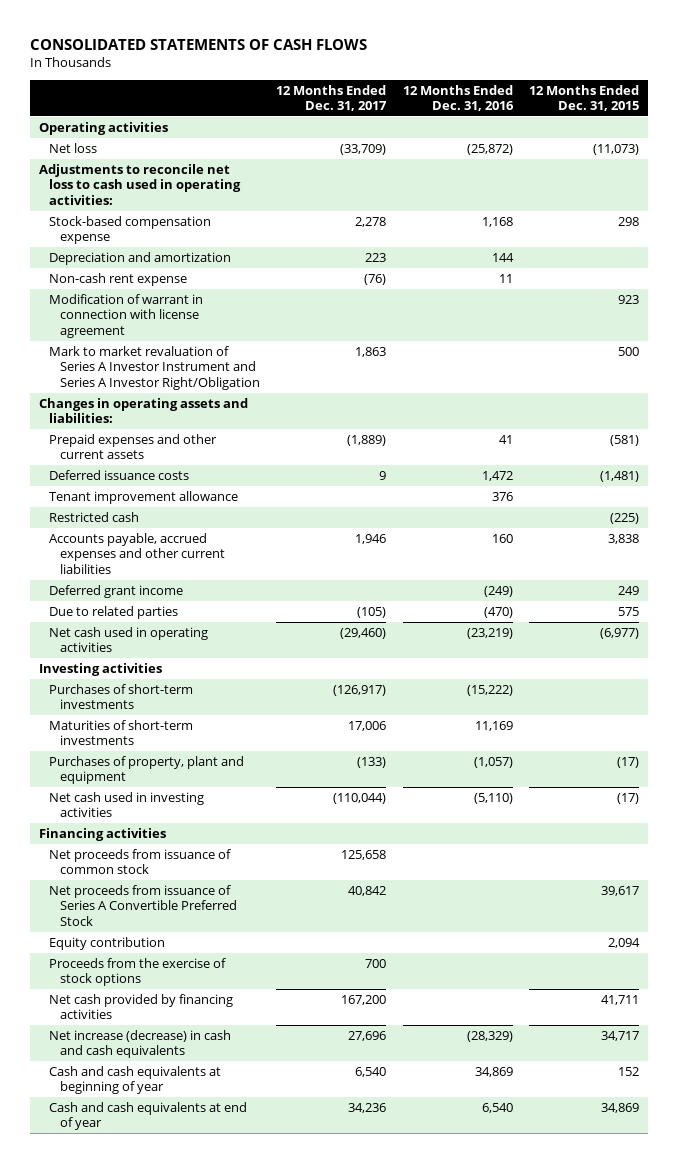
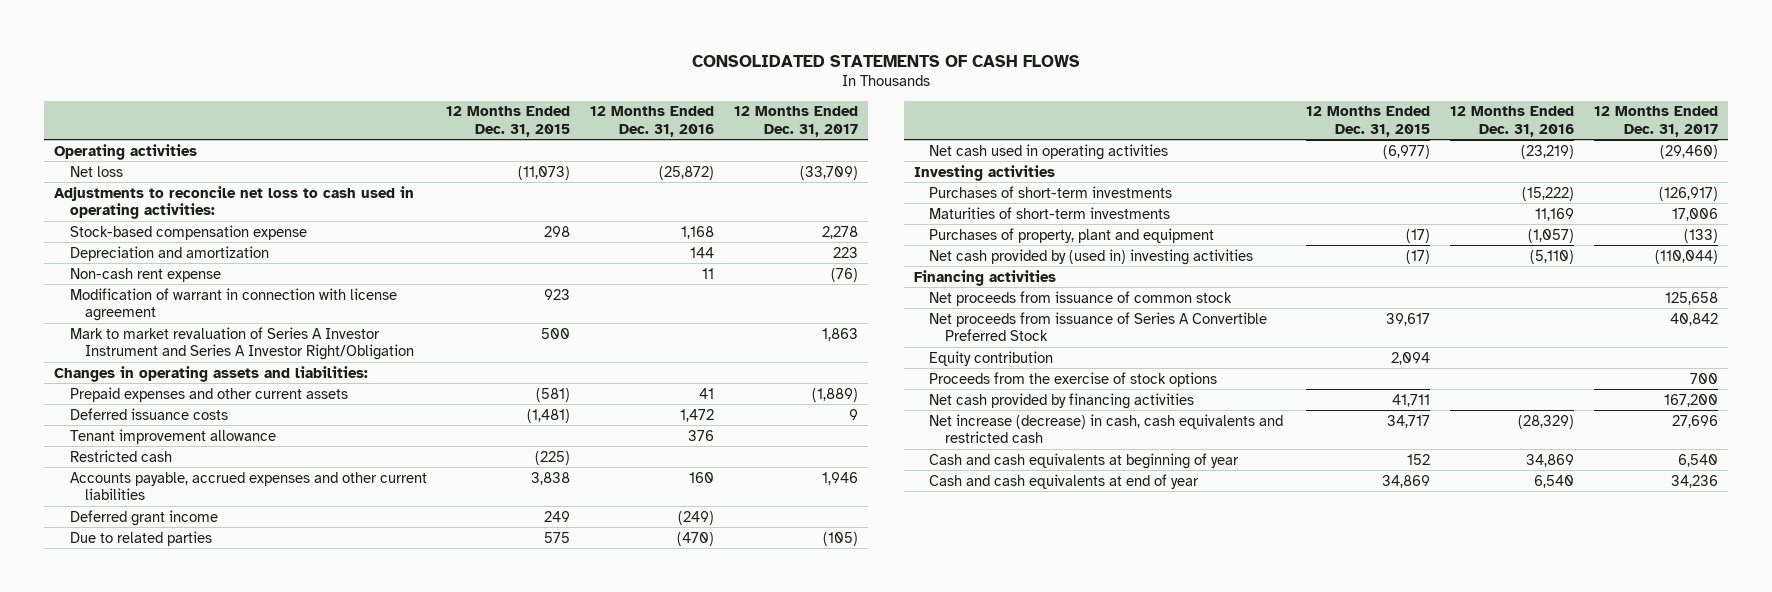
[49,791,205,818] Net cash used in investing activities -> [929,248,1254,265] Net cash provided by (used in) investing activities
[49,1029,232,1059] Net increase (decrease) in cash and cash equivalents -> [929,413,1284,443] Net increase (decrease) in cash, cash equivalents and restricted cash

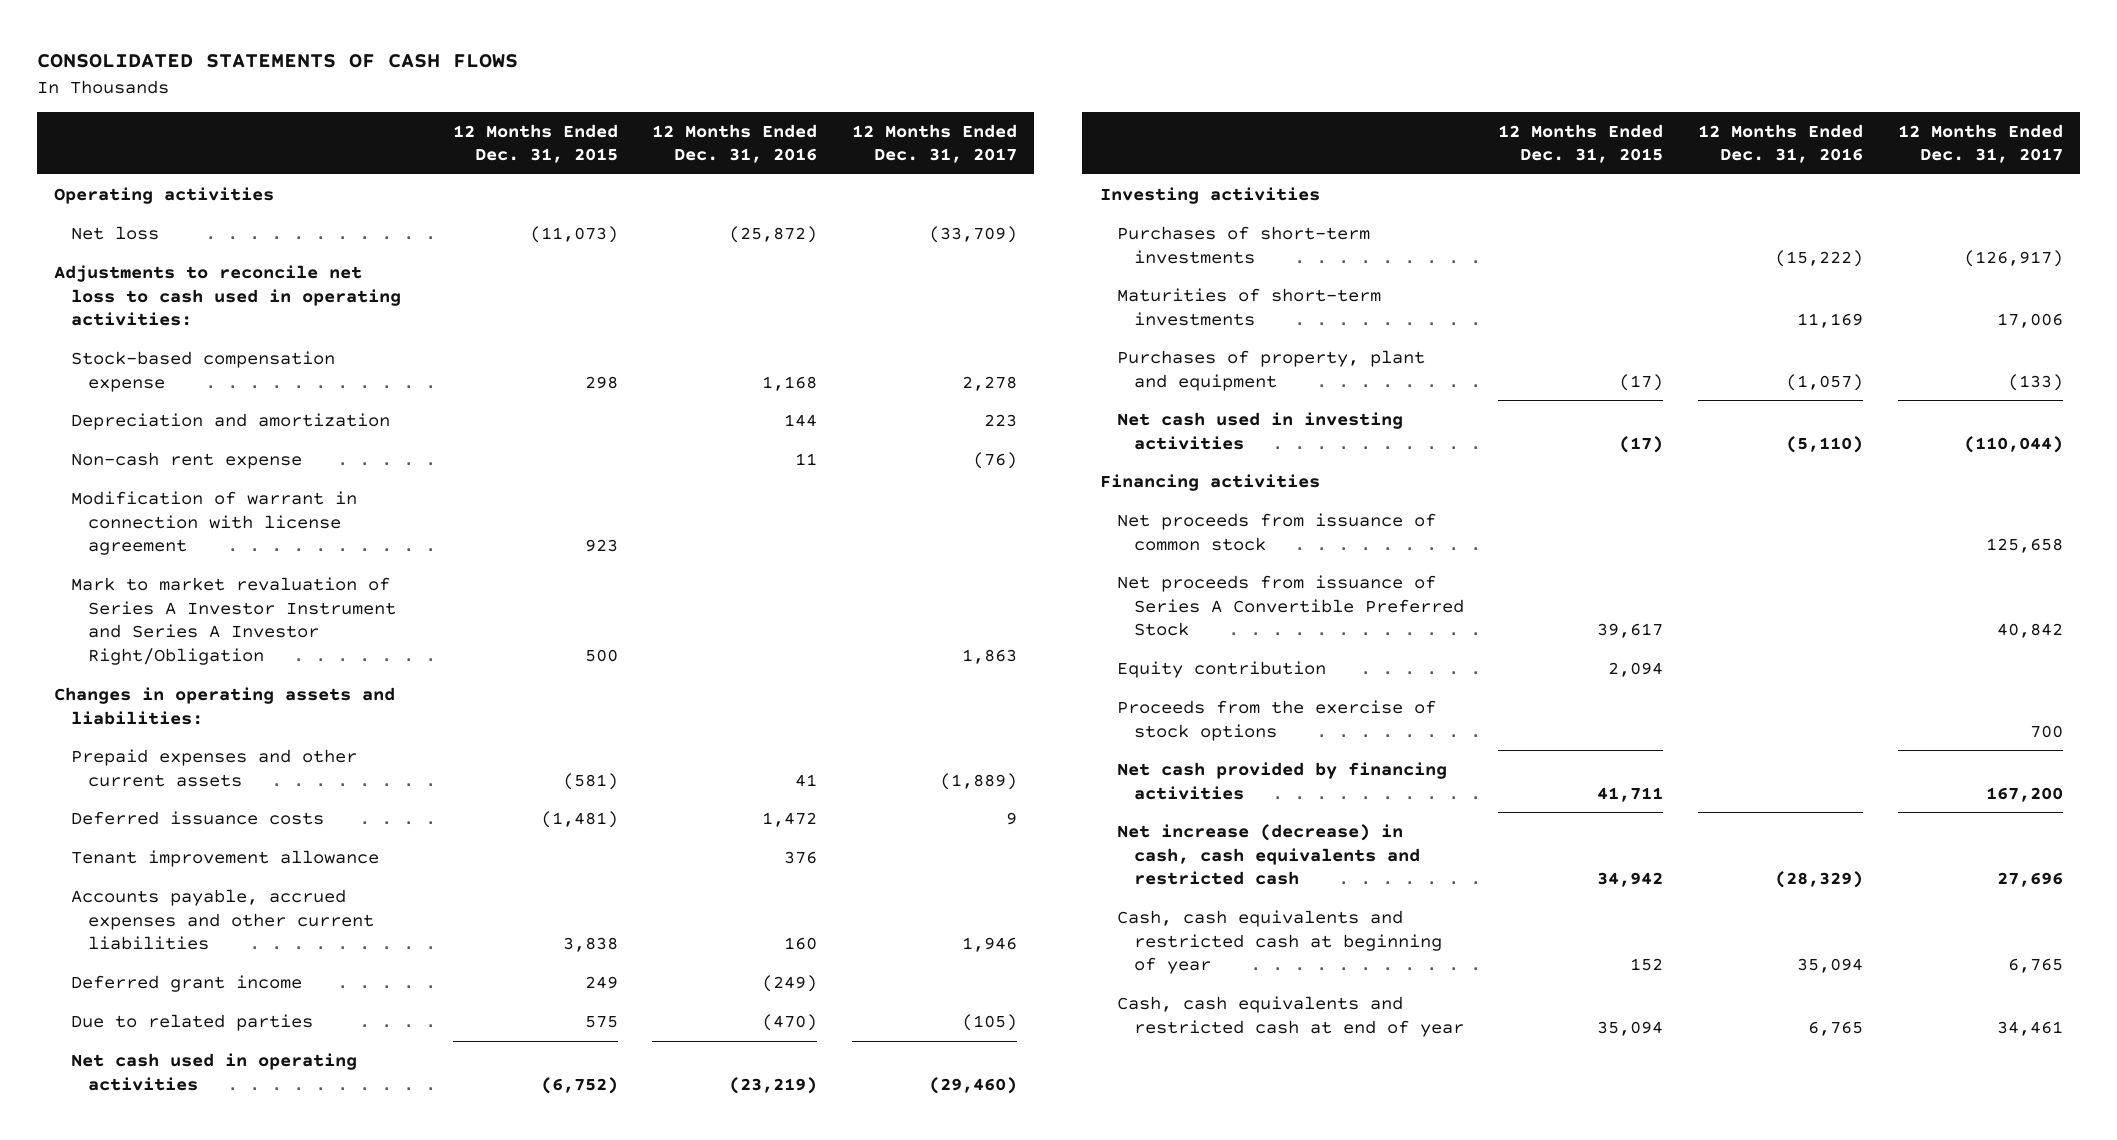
[69,449,172,462] Restricted cash -> none
[1383,144,1431,159] (6,977) -> [540,1076,618,1094] (6,752)
[929,248,1254,265] Net cash provided by (used in) investing activities -> [1116,411,1403,450] Net cash used in investing activities
[1387,414,1431,428] 34,717 -> [1597,872,1664,888] 34,942
[929,452,1240,469] Cash and cash equivalents at beginning of year -> [1116,909,1442,975] Cash, cash equivalents and restricted cash at beginning of year
[1526,453,1575,467] 34,869 -> [1797,958,1864,974] 35,094
[1677,453,1718,467] 6,540 -> [2007,958,2063,974] 6,765
[929,473,1200,489] Cash and cash equivalents at end of year -> [1116,995,1464,1037] Cash, cash equivalents and restricted cash at end of year
[1382,474,1431,488] 34,869 -> [1597,1020,1664,1036] 35,094
[1534,474,1575,488] 6,540 -> [1808,1020,1864,1036] 6,765
[1670,474,1718,488] 34,236 -> [1996,1020,2063,1036] 34,461

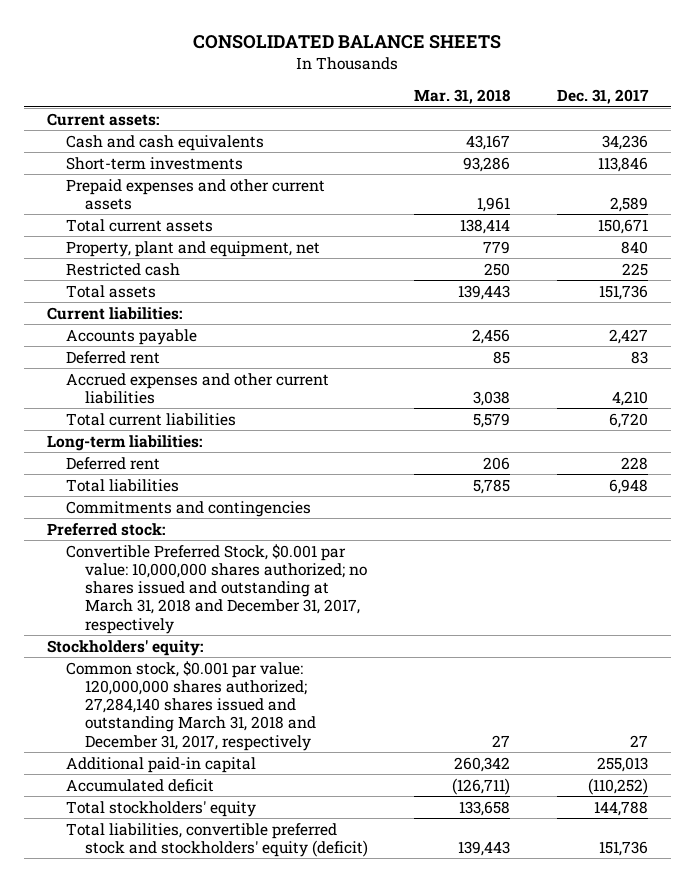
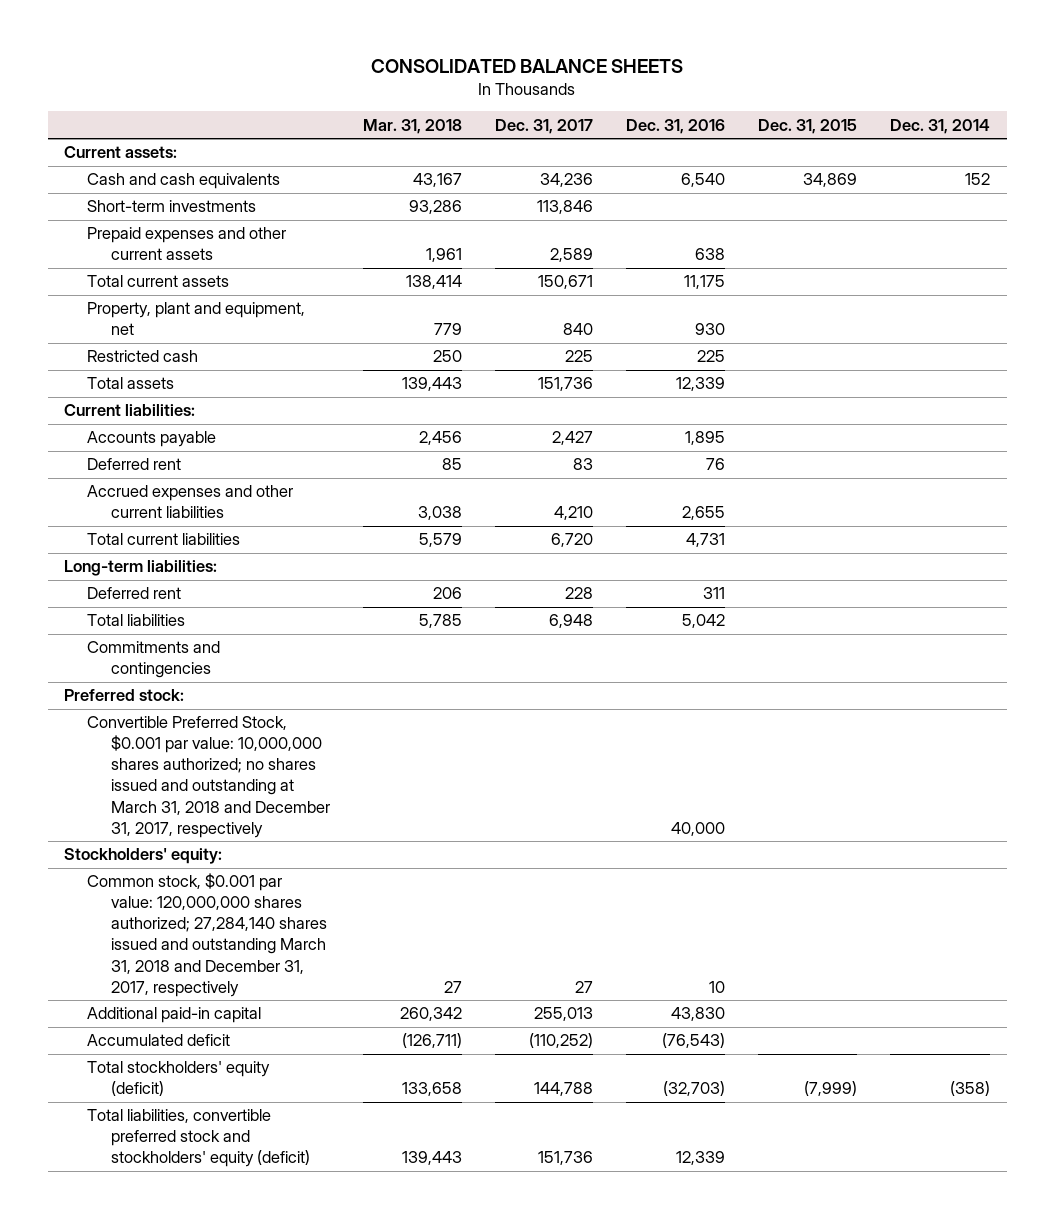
none -> [625,118,725,134] Dec. 31, 2016
none -> [758,118,858,134] Dec. 31, 2015
none -> [890,118,991,134] Dec. 31, 2014
[65,800,256,817] Total stockholders' equity -> [87,1061,271,1097] Total stockholders' equity (deficit)

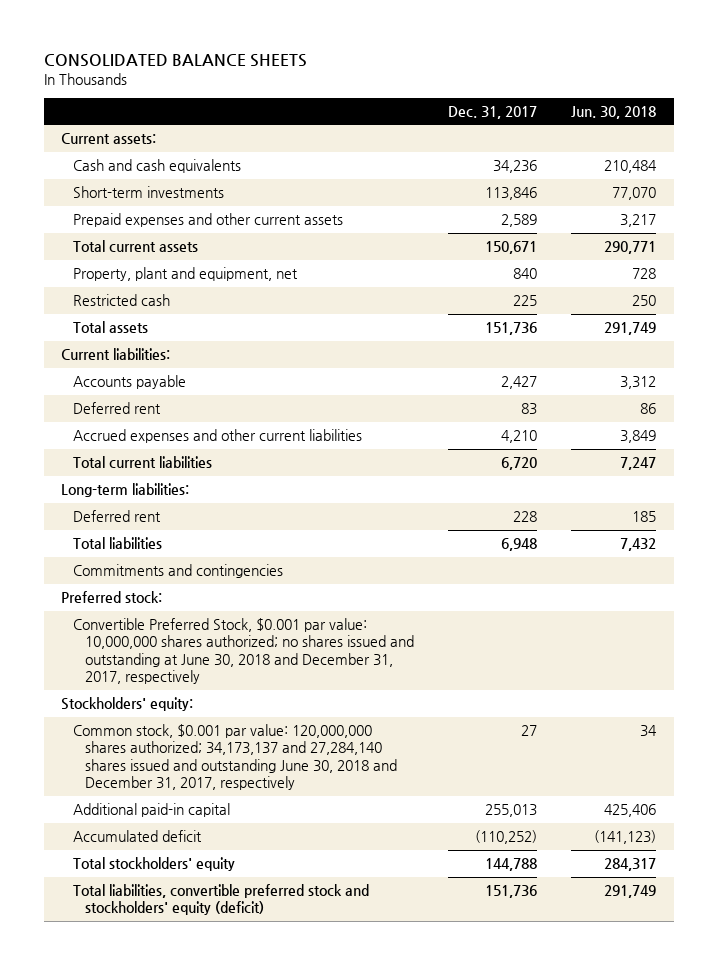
[362,118,462,134] Mar. 31, 2018 -> none
[625,118,725,134] Dec. 31, 2016 -> none
[758,118,858,134] Dec. 31, 2015 -> none
[890,118,991,134] Dec. 31, 2014 -> none
none -> [571,105,657,119] Jun. 30, 2018
[87,716,330,838] Convertible Preferred Stock, $0.001 par value: 10,000,000 shares authorized; no shares issued and outstanding at March 31, 2018 and December 31, 2017, respectively -> [73,618,414,685] Convertible Preferred Stock, $0.001 par value: 10,000,000 shares authorized; no shares issued and outstanding at June 30, 2018 and December 31, 2017, respectively
[87,873,327,997] Common stock, $0.001 par value: 120,000,000 shares authorized; 27,284,140 shares issued and outstanding March 31, 2018 and December 31, 2017, respectively -> [73,724,397,791] Common stock, $0.001 par value: 120,000,000 shares authorized; 34,173,137 and 27,284,140 shares issued and outstanding June 30, 2018 and December 31, 2017, respectively
[87,1061,271,1097] Total stockholders' equity (deficit) -> [73,857,236,872] Total stockholders' equity

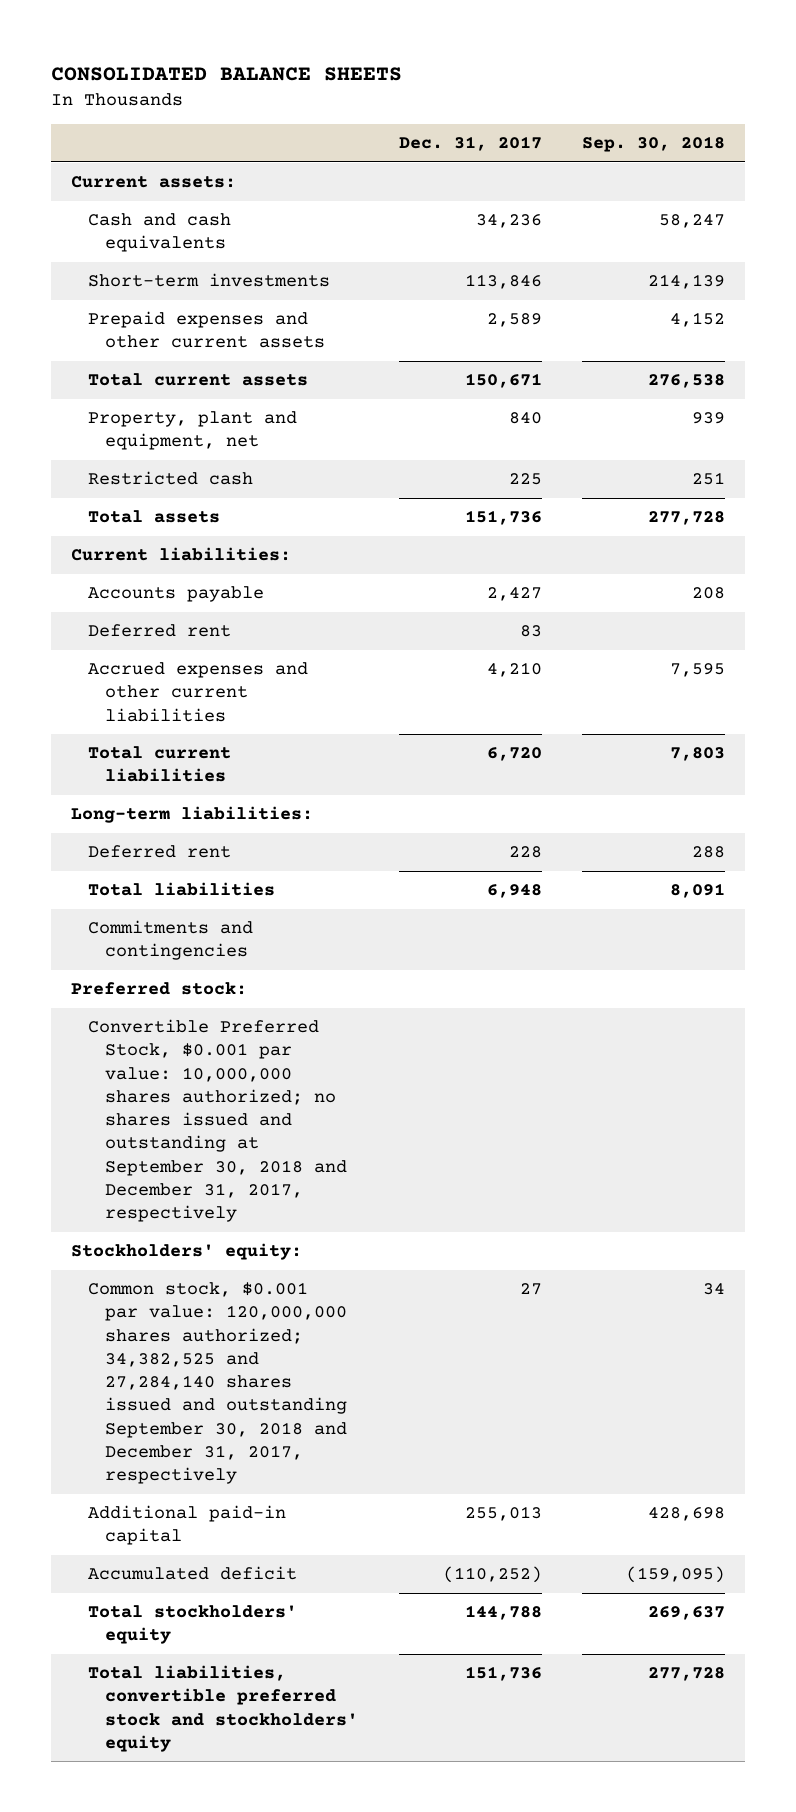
[571,105,657,119] Jun. 30, 2018 -> none
none -> [582,136,726,153] Sep. 30, 2018
[73,618,414,685] Convertible Preferred Stock, $0.001 par value: 10,000,000 shares authorized; no shares issued and outstanding at June 30, 2018 and December 31, 2017, respectively -> [88,1019,348,1223] Convertible Preferred Stock, $0.001 par value: 10,000,000 shares authorized; no shares issued and outstanding at September 30, 2018 and December 31, 2017, respectively
[73,724,397,791] Common stock, $0.001 par value: 120,000,000 shares authorized; 34,173,137 and 27,284,140 shares issued and outstanding June 30, 2018 and December 31, 2017, respectively -> [88,1282,348,1485] Common stock, $0.001 par value: 120,000,000 shares authorized; 34,382,525 and 27,284,140 shares issued and outstanding September 30, 2018 and December 31, 2017, respectively
[73,884,370,916] Total liabilities, convertible preferred stock and stockholders' equity (deficit) -> [88,1665,359,1752] Total liabilities, convertible preferred stock and stockholders' equity

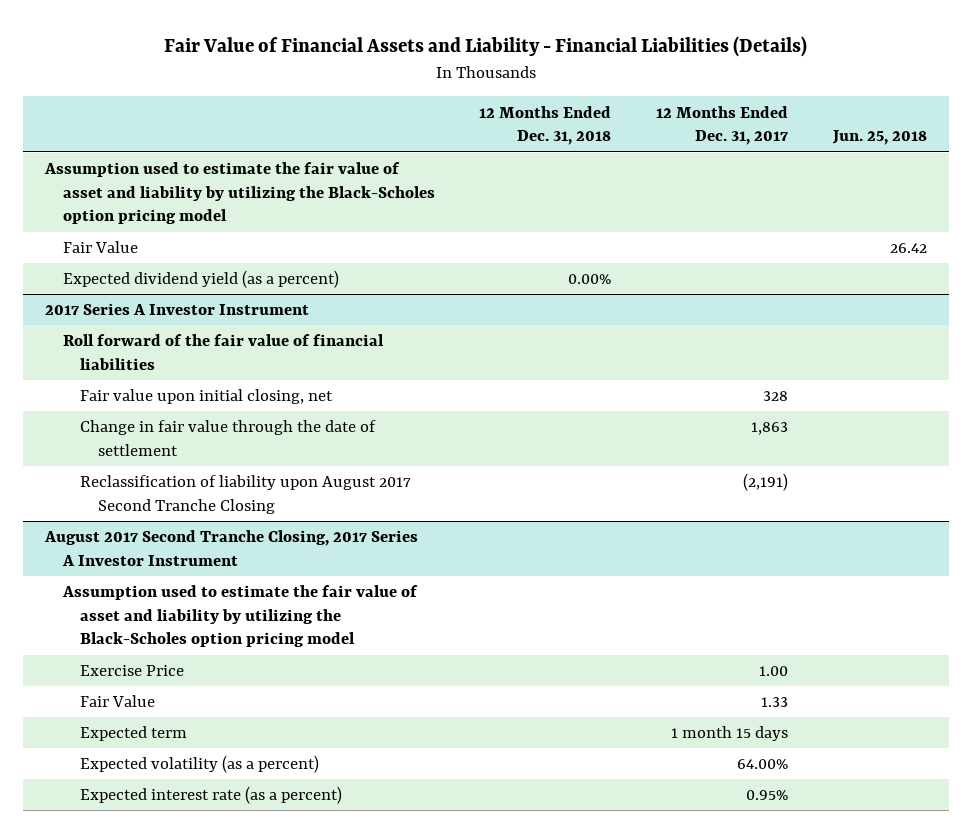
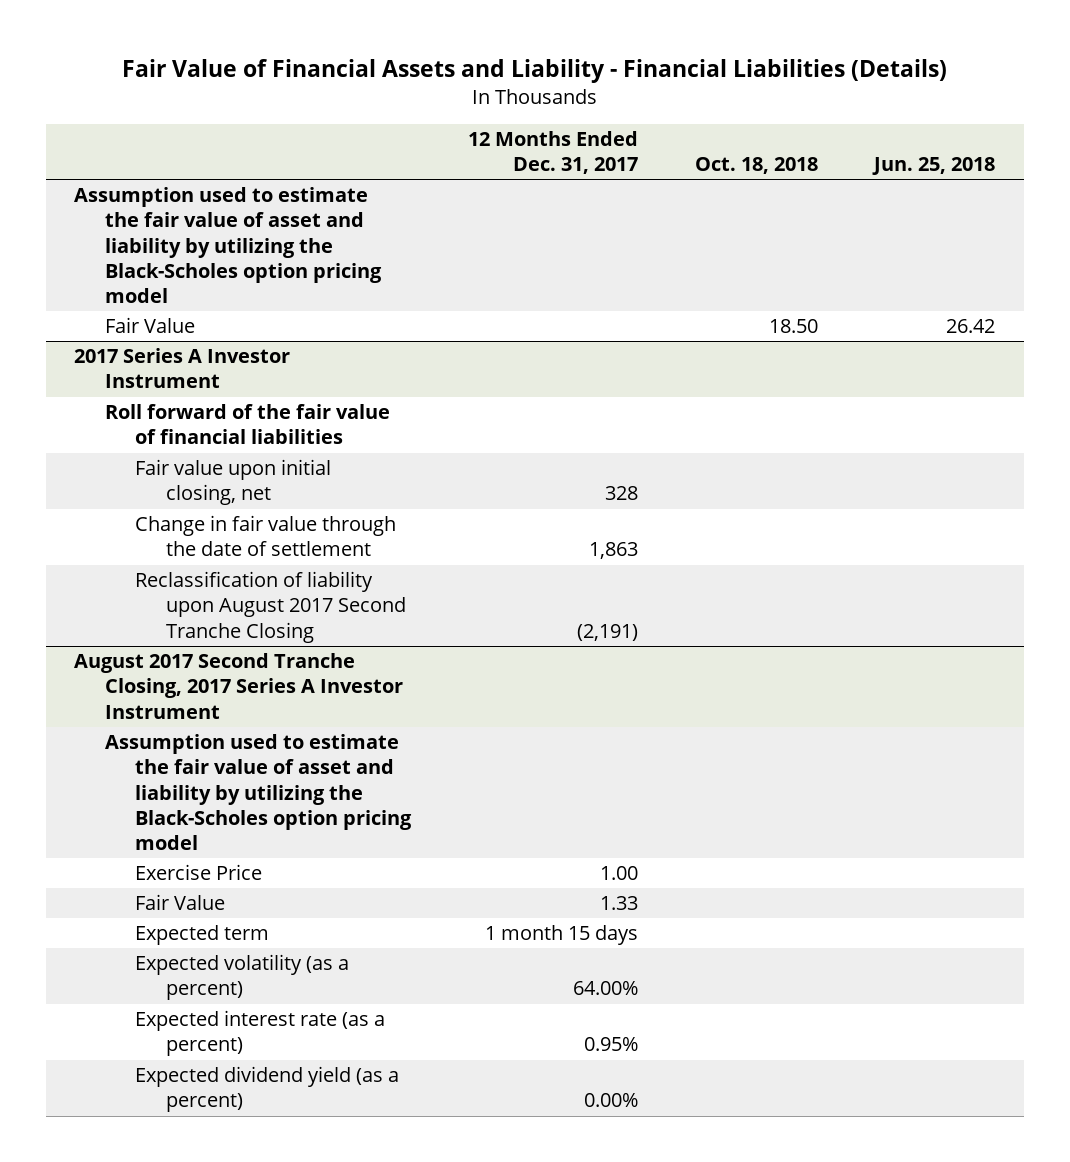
[479,105,612,146] 12 Months Ended Dec. 31, 2018 -> none
none -> [694,157,818,175] Oct. 18, 2018
[62,270,339,289] Expected dividend yield (as a percent) -> none
none -> [135,1066,400,1113] Expected dividend yield (as a percent)

